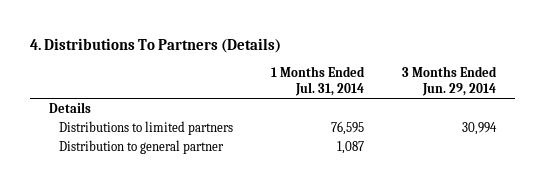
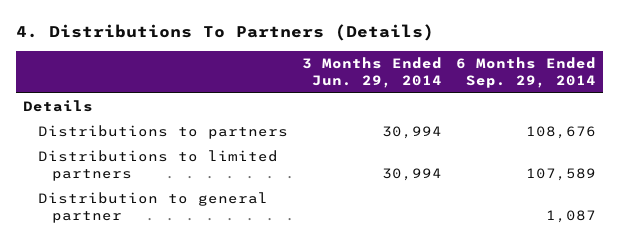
[270,66,365,96] 1 Months Ended Jul. 31, 2014 -> none
none -> [455,57,596,89] 6 Months Ended Sep. 29, 2014
none -> [37,125,288,140] Distributions to partners

